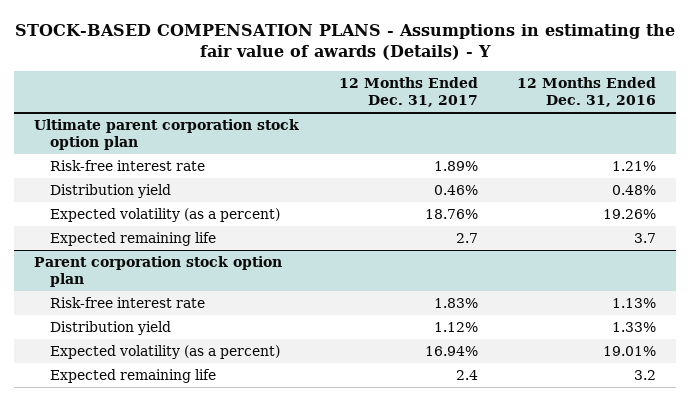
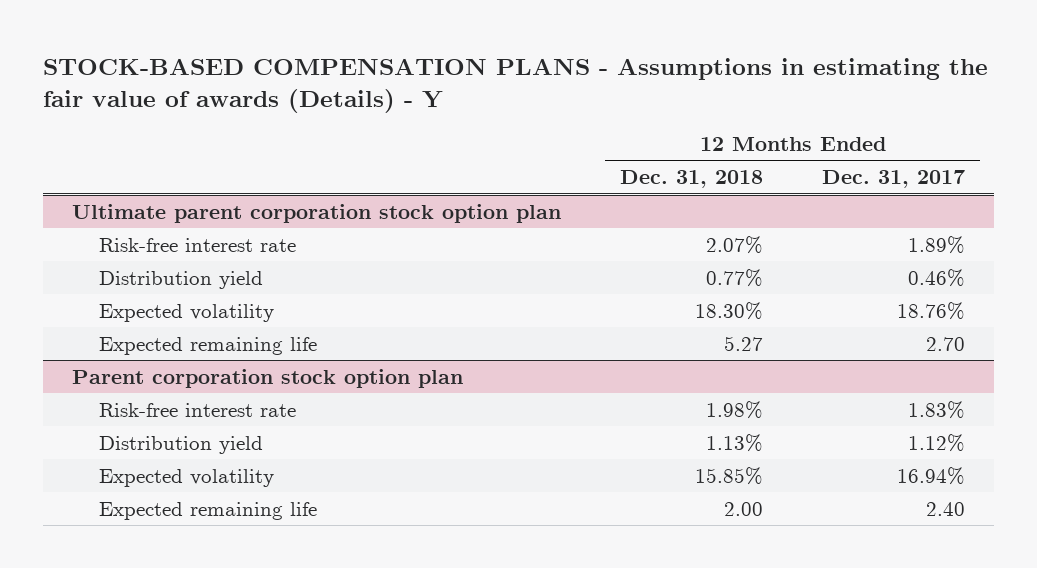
[517,77,657,107] 12 Months Ended Dec. 31, 2016 -> none
none -> [620,170,764,189] Dec. 31, 2018
[49,208,280,223] Expected volatility (as a percent) -> [99,303,275,322] Expected volatility
[455,233,478,244] 2.7 -> [925,336,965,351] 2.70
[49,345,280,360] Expected volatility (as a percent) -> [99,468,275,487] Expected volatility
[455,370,478,381] 2.4 -> [925,501,965,516] 2.40

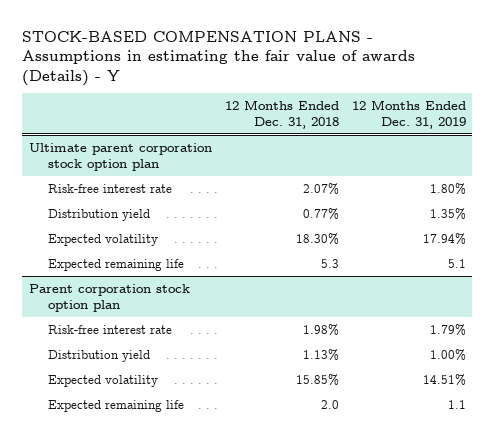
[821,170,965,189] Dec. 31, 2017 -> none
none -> [351,100,466,129] 12 Months Ended Dec. 31, 2019
[724,335,764,351] 5.27 -> [320,258,339,268] 5.3
[724,501,764,516] 2.00 -> [320,399,339,409] 2.0

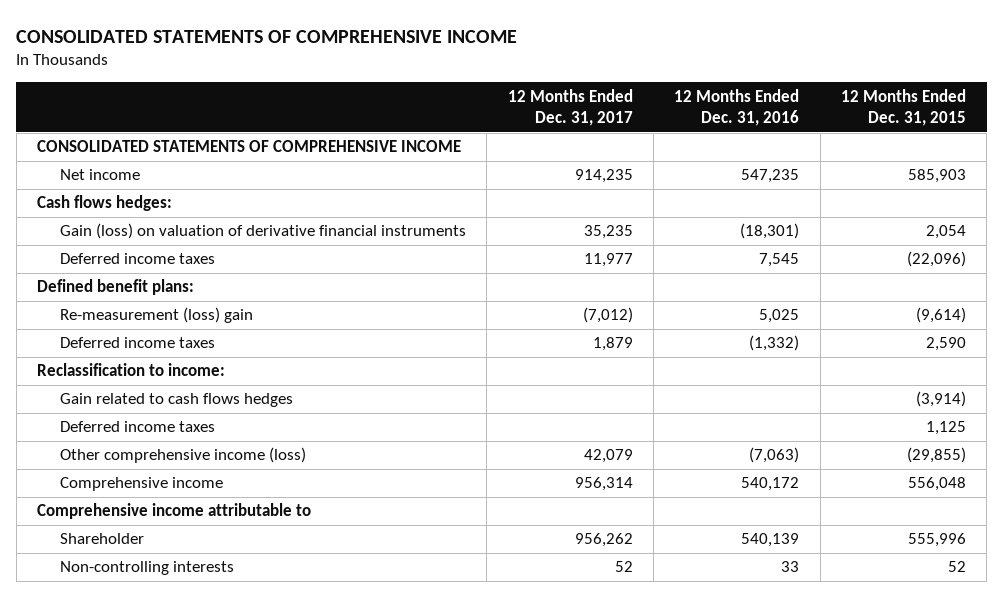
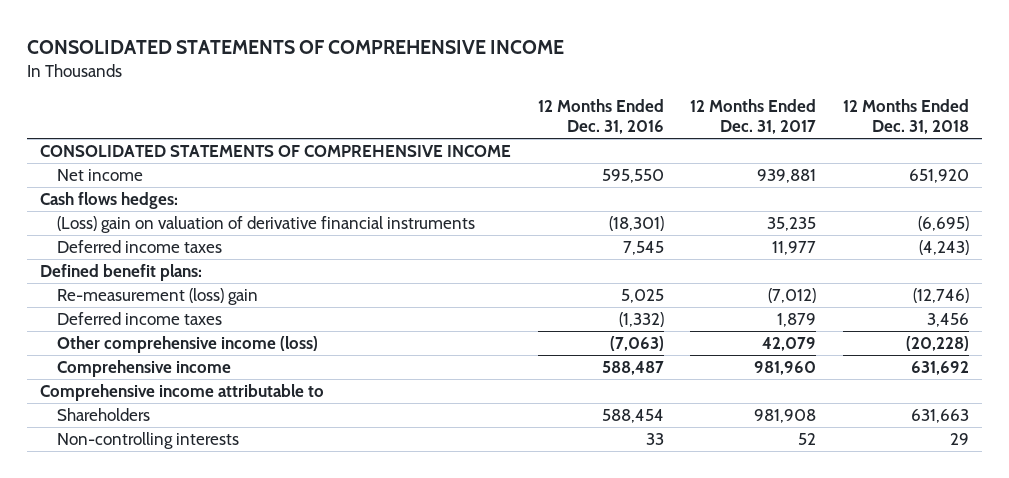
[841,88,967,127] 12 Months Ended Dec. 31, 2015 -> none
none -> [842,98,969,135] 12 Months Ended Dec. 31, 2018
[574,169,633,184] 914,235 -> [757,169,817,184] 939,881
[741,169,800,184] 547,235 -> [601,169,664,184] 595,550
[59,223,466,240] Gain (loss) on valuation of derivative financial instruments -> [57,216,476,234] (Loss) gain on valuation of derivative financial instruments
[37,363,226,377] Reclassification to income: -> none
[59,393,293,408] Gain related to cash flows hedges -> none
[59,421,215,433] Deferred income taxes -> none
[574,477,633,492] 956,314 -> [754,361,817,376] 981,960
[741,477,800,492] 540,172 -> [601,361,664,376] 588,487
[59,533,144,545] Shareholder -> [57,408,151,422] Shareholders
[574,533,633,548] 956,262 -> [754,409,817,424] 981,908
[741,533,800,548] 540,139 -> [601,409,664,424] 588,454

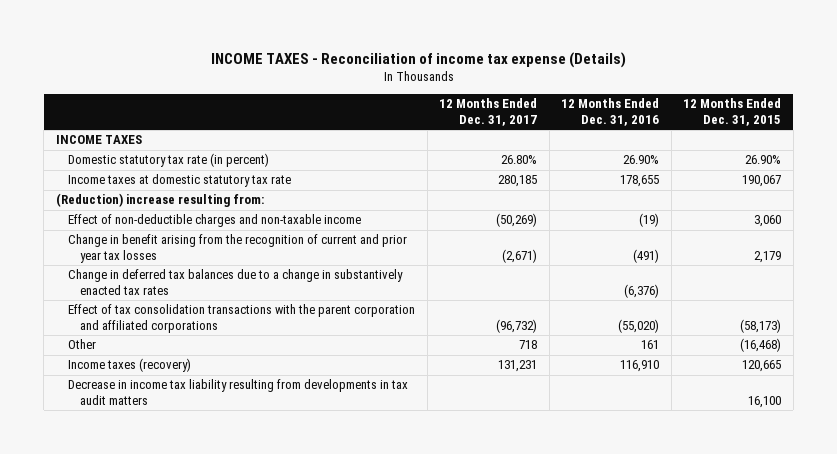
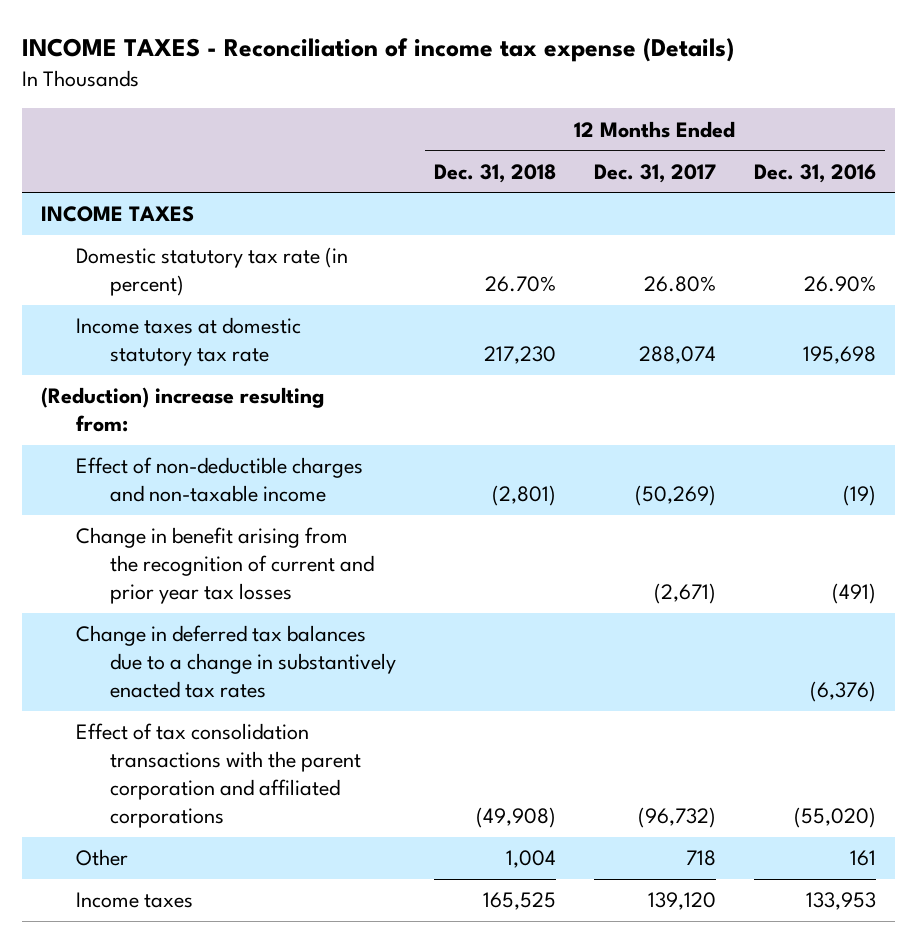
[683,98,782,126] 12 Months Ended Dec. 31, 2015 -> none
none -> [434,163,557,183] Dec. 31, 2018
[498,175,538,188] 280,185 -> [638,346,716,365] 288,074
[620,175,660,188] 178,655 -> [802,346,876,365] 195,698
[68,379,409,405] Decrease in income tax liability resulting from developments in tax audit matters -> none
[68,358,192,373] Income taxes (recovery) -> [75,892,193,909] Income taxes
[498,360,538,373] 131,231 -> [647,892,716,911] 139,120
[620,360,660,373] 116,910 -> [805,892,876,911] 133,953

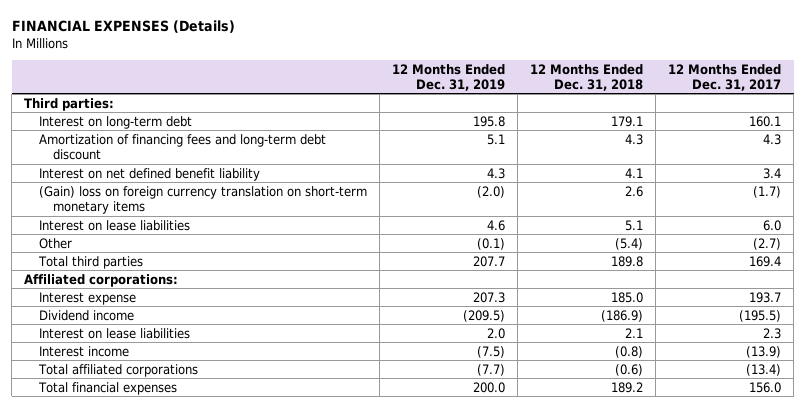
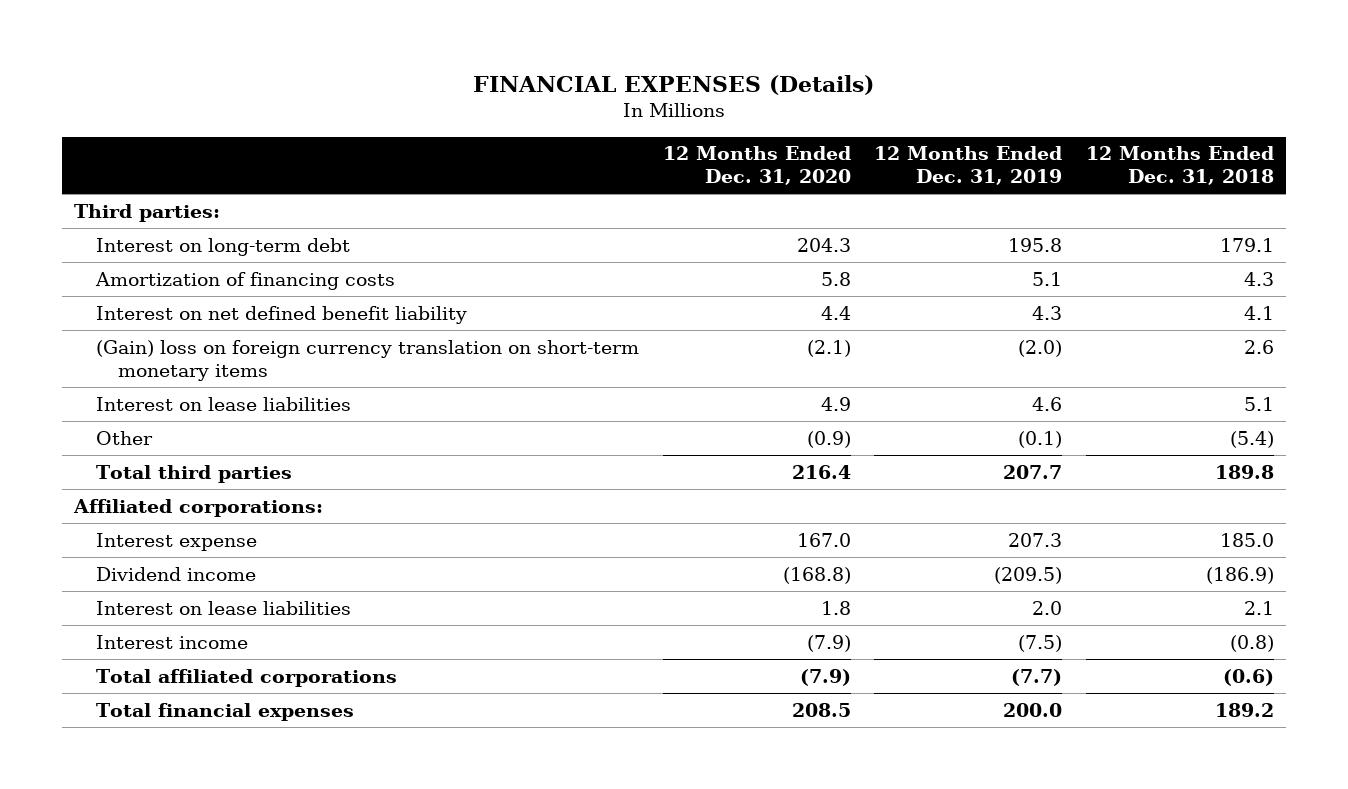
[668,63,782,91] 12 Months Ended Dec. 31, 2017 -> none
none -> [662,146,851,186] 12 Months Ended Dec. 31, 2020
[38,133,326,160] Amortization of financing fees and long-term debt discount -> [94,271,395,290] Amortization of financing costs

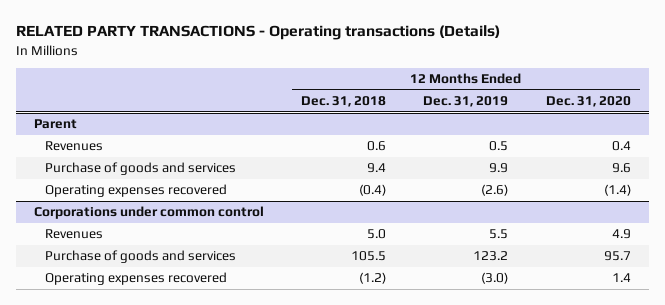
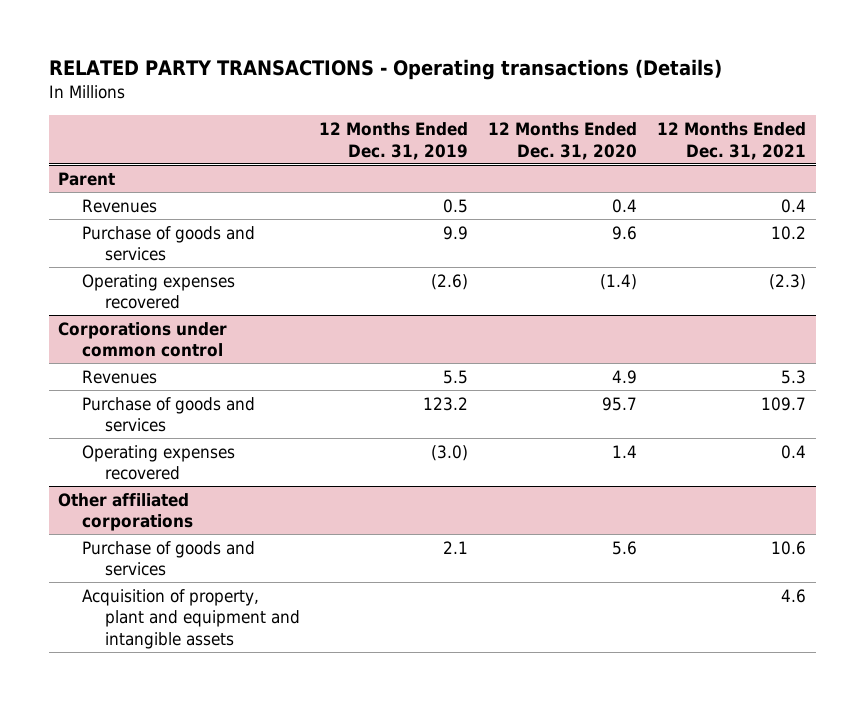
[301,96,387,108] Dec. 31, 2018 -> none
none -> [656,121,806,160] 12 Months Ended Dec. 31, 2021
none -> [58,492,193,532] Other affiliated corporations
none -> [81,540,255,577] Purchase of goods and services
none -> [81,588,300,649] Acquisition of property, plant and equipment and intangible assets

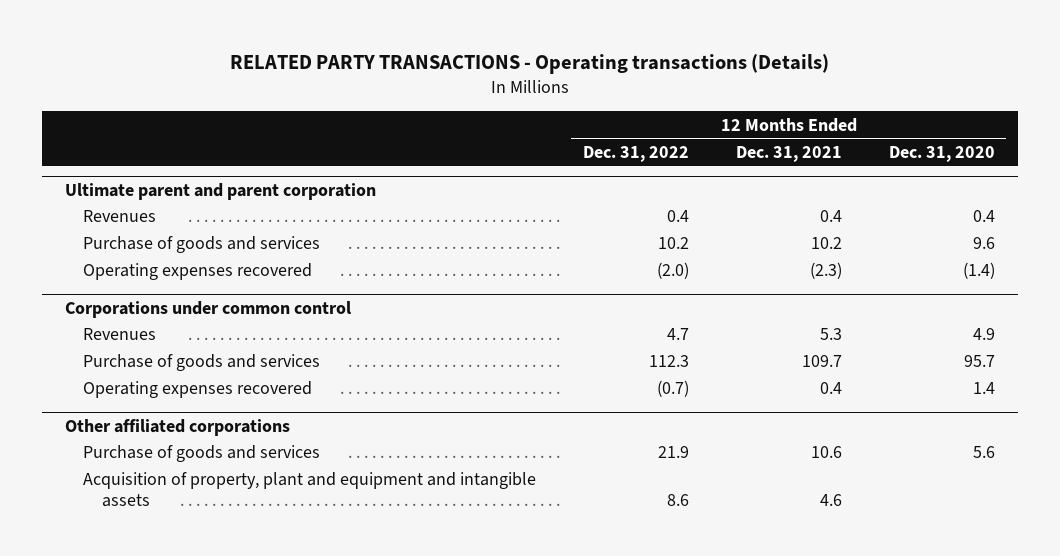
[319,121,469,160] 12 Months Ended Dec. 31, 2019 -> none
none -> [583,145,690,162] Dec. 31, 2022
[58,171,116,186] Parent -> [64,182,376,200] Ultimate parent and parent corporation

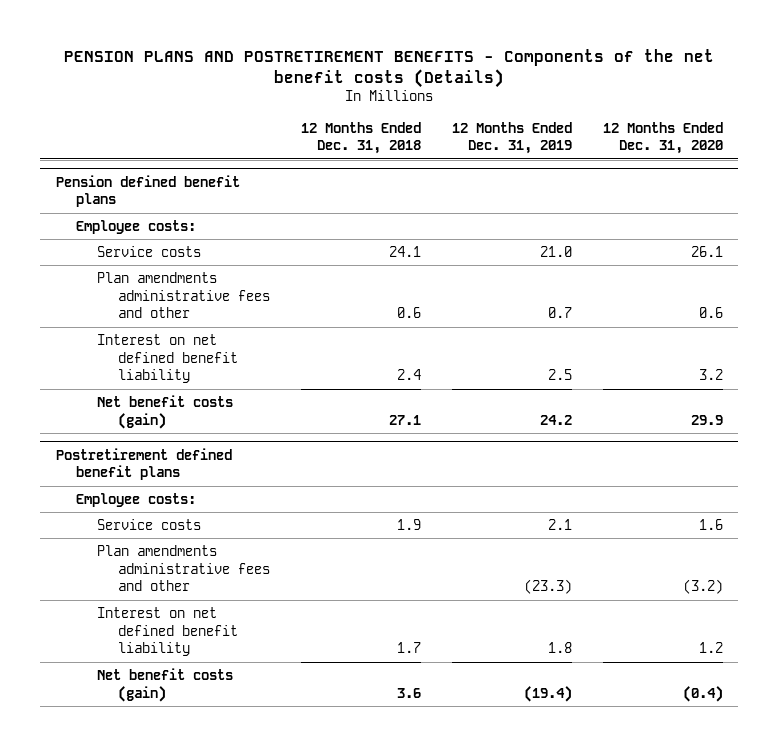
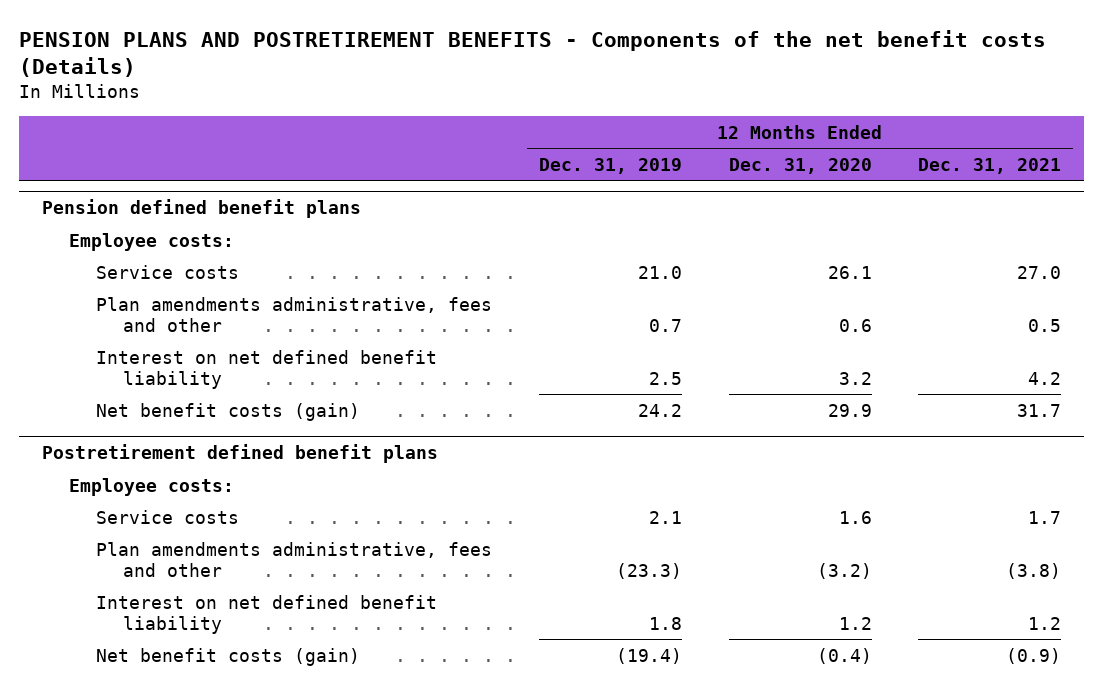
[300,121,421,155] 12 Months Ended Dec. 31, 2018 -> none
none -> [918,157,1062,174] Dec. 31, 2021
[97,271,270,319] Plan amendments administrative fees and other -> [96,296,493,332] Plan amendments administrative, fees and other
[97,544,270,592] Plan amendments administrative fees and other -> [96,541,493,577] Plan amendments administrative, fees and other

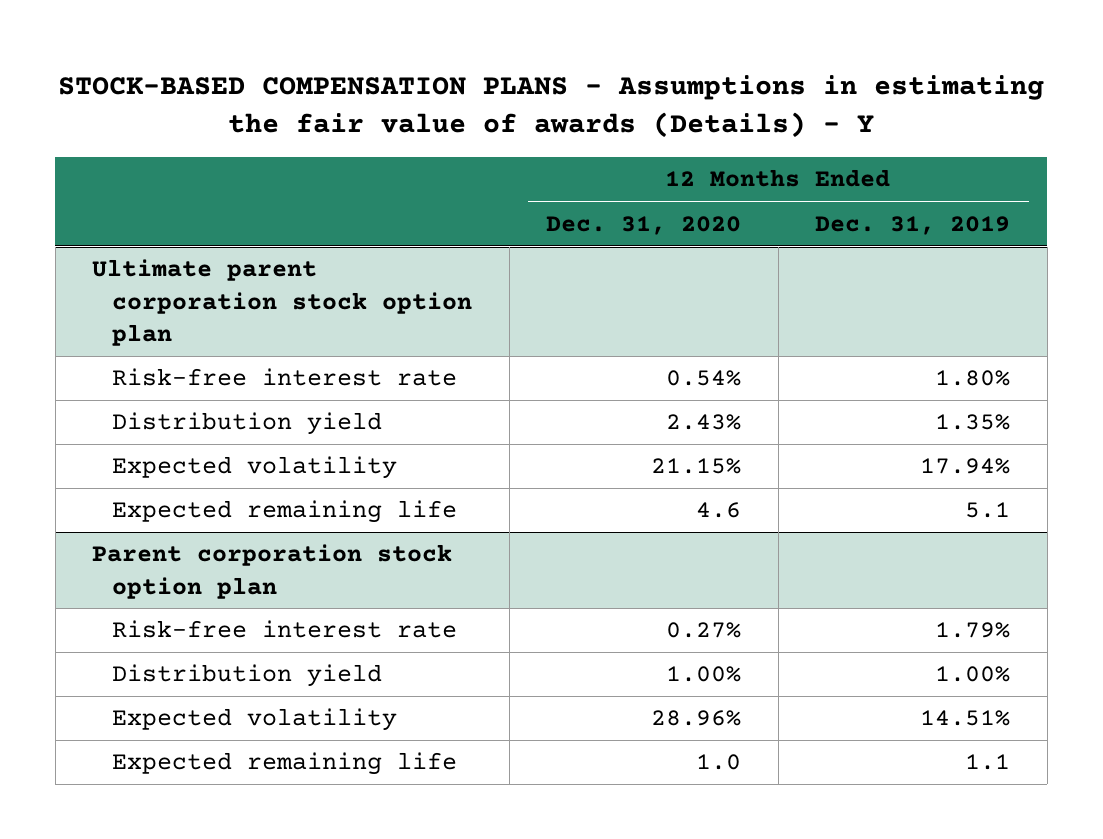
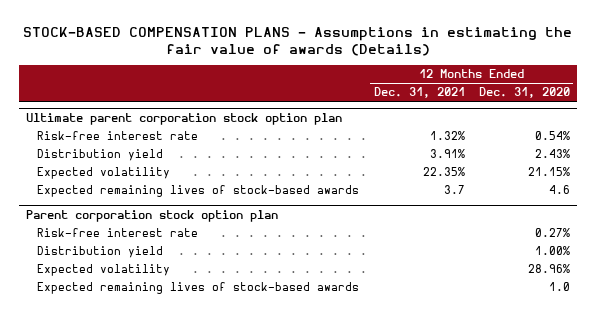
[58,74,1045,139] STOCK-BASED COMPENSATION PLANS - Assumptions in estimating the fair value of awards (Details) - Y -> [23,26,573,56] STOCK-BASED COMPENSATION PLANS - Assumptions in estimating the fair value of awards (Details)
[815,215,1011,235] Dec. 31, 2019 -> none
none -> [373,87,465,99] Dec. 31, 2021
[112,500,458,524] Expected remaining life -> [37,185,360,198] Expected remaining lives of stock-based awards
[112,752,458,776] Expected remaining life -> [37,282,360,295] Expected remaining lives of stock-based awards

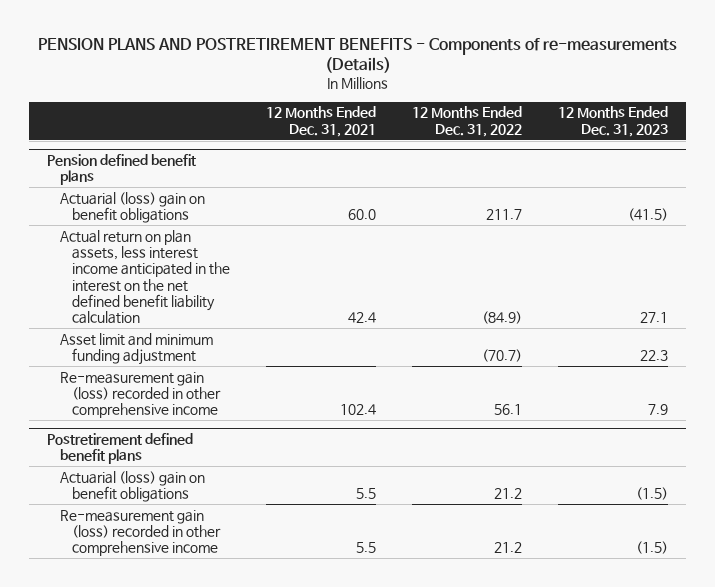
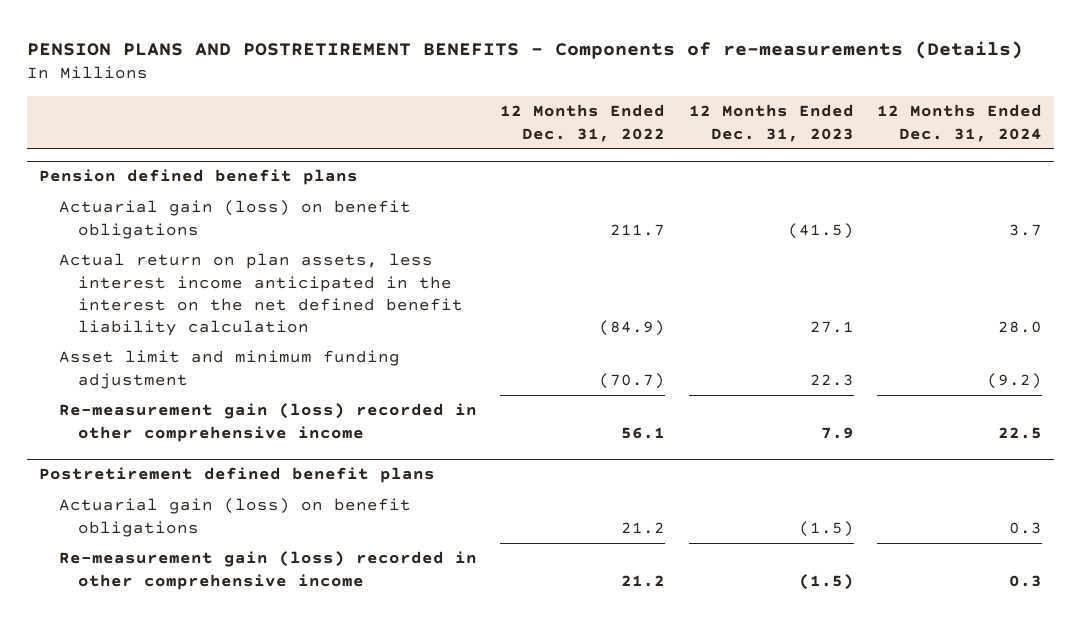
[266,106,377,137] 12 Months Ended Dec. 31, 2021 -> none
none -> [877,104,1043,142] 12 Months Ended Dec. 31, 2024
[59,191,205,224] Actuarial (loss) gain on benefit obligations -> [58,200,411,239] Actuarial gain (loss) on benefit obligations
[59,470,205,503] Actuarial (loss) gain on benefit obligations -> [58,498,411,537] Actuarial gain (loss) on benefit obligations

